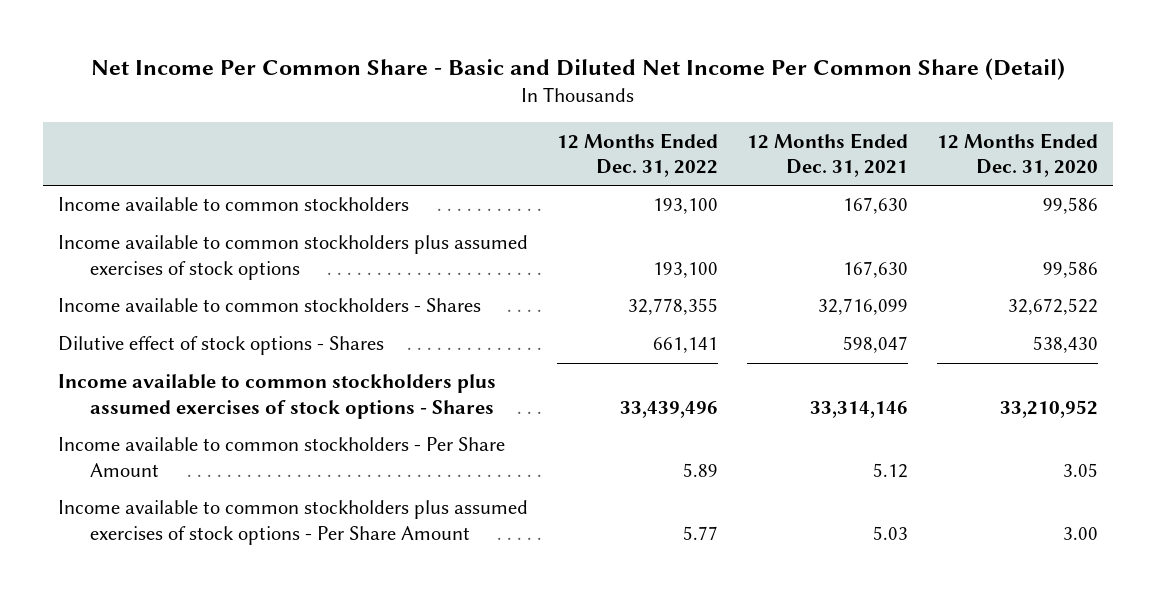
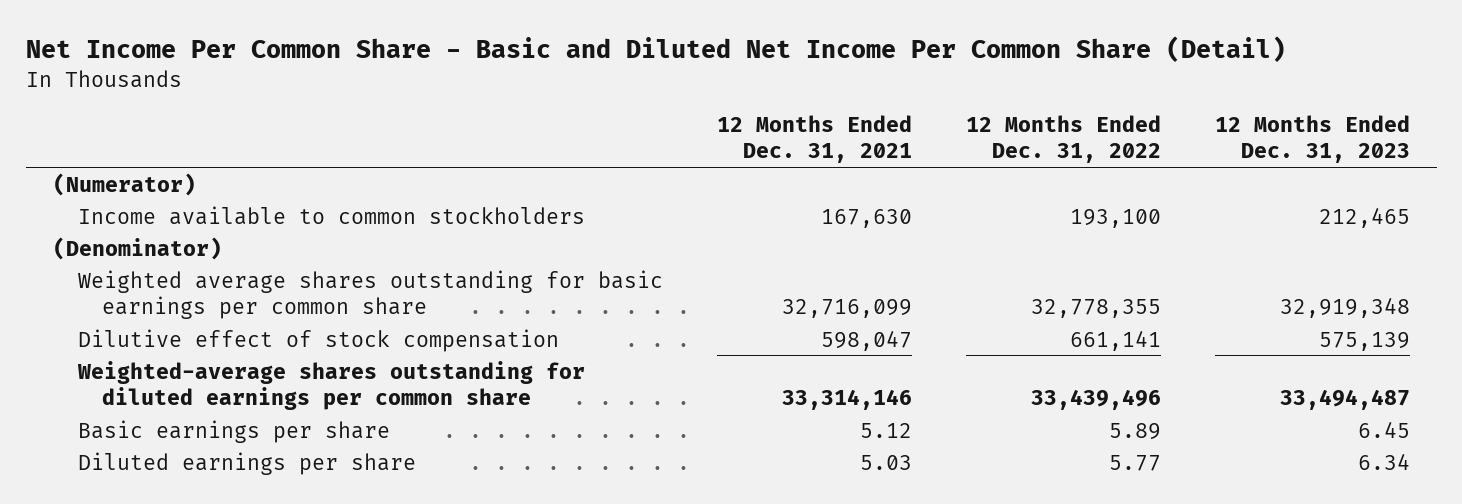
[937,132,1099,177] 12 Months Ended Dec. 31, 2020 -> none
none -> [1214,114,1410,164] 12 Months Ended Dec. 31, 2023
none -> [52,172,196,196] (Numerator)
[57,235,528,280] Income available to common stockholders plus assumed exercises of stock options -> none
none -> [52,236,222,260] (Denominator)
[57,298,481,313] Income available to common stockholders - Shares -> [77,269,663,320] Weighted average shares outstanding for basic earnings per common share
[57,336,384,356] Dilutive effect of stock options - Shares -> [77,328,559,352] Dilutive effect of stock compensation
[57,374,496,419] Income available to common stockholders plus assumed exercises of stock options - Shares -> [76,360,585,411] Weighted-average shares outstanding for diluted earnings per common share
[57,437,505,477] Income available to common stockholders - Per Share Amount -> [77,419,390,443] Basic earnings per share
[57,500,528,545] Income available to common stockholders plus assumed exercises of stock options - Per Share Amount -> [77,451,416,475] Diluted earnings per share

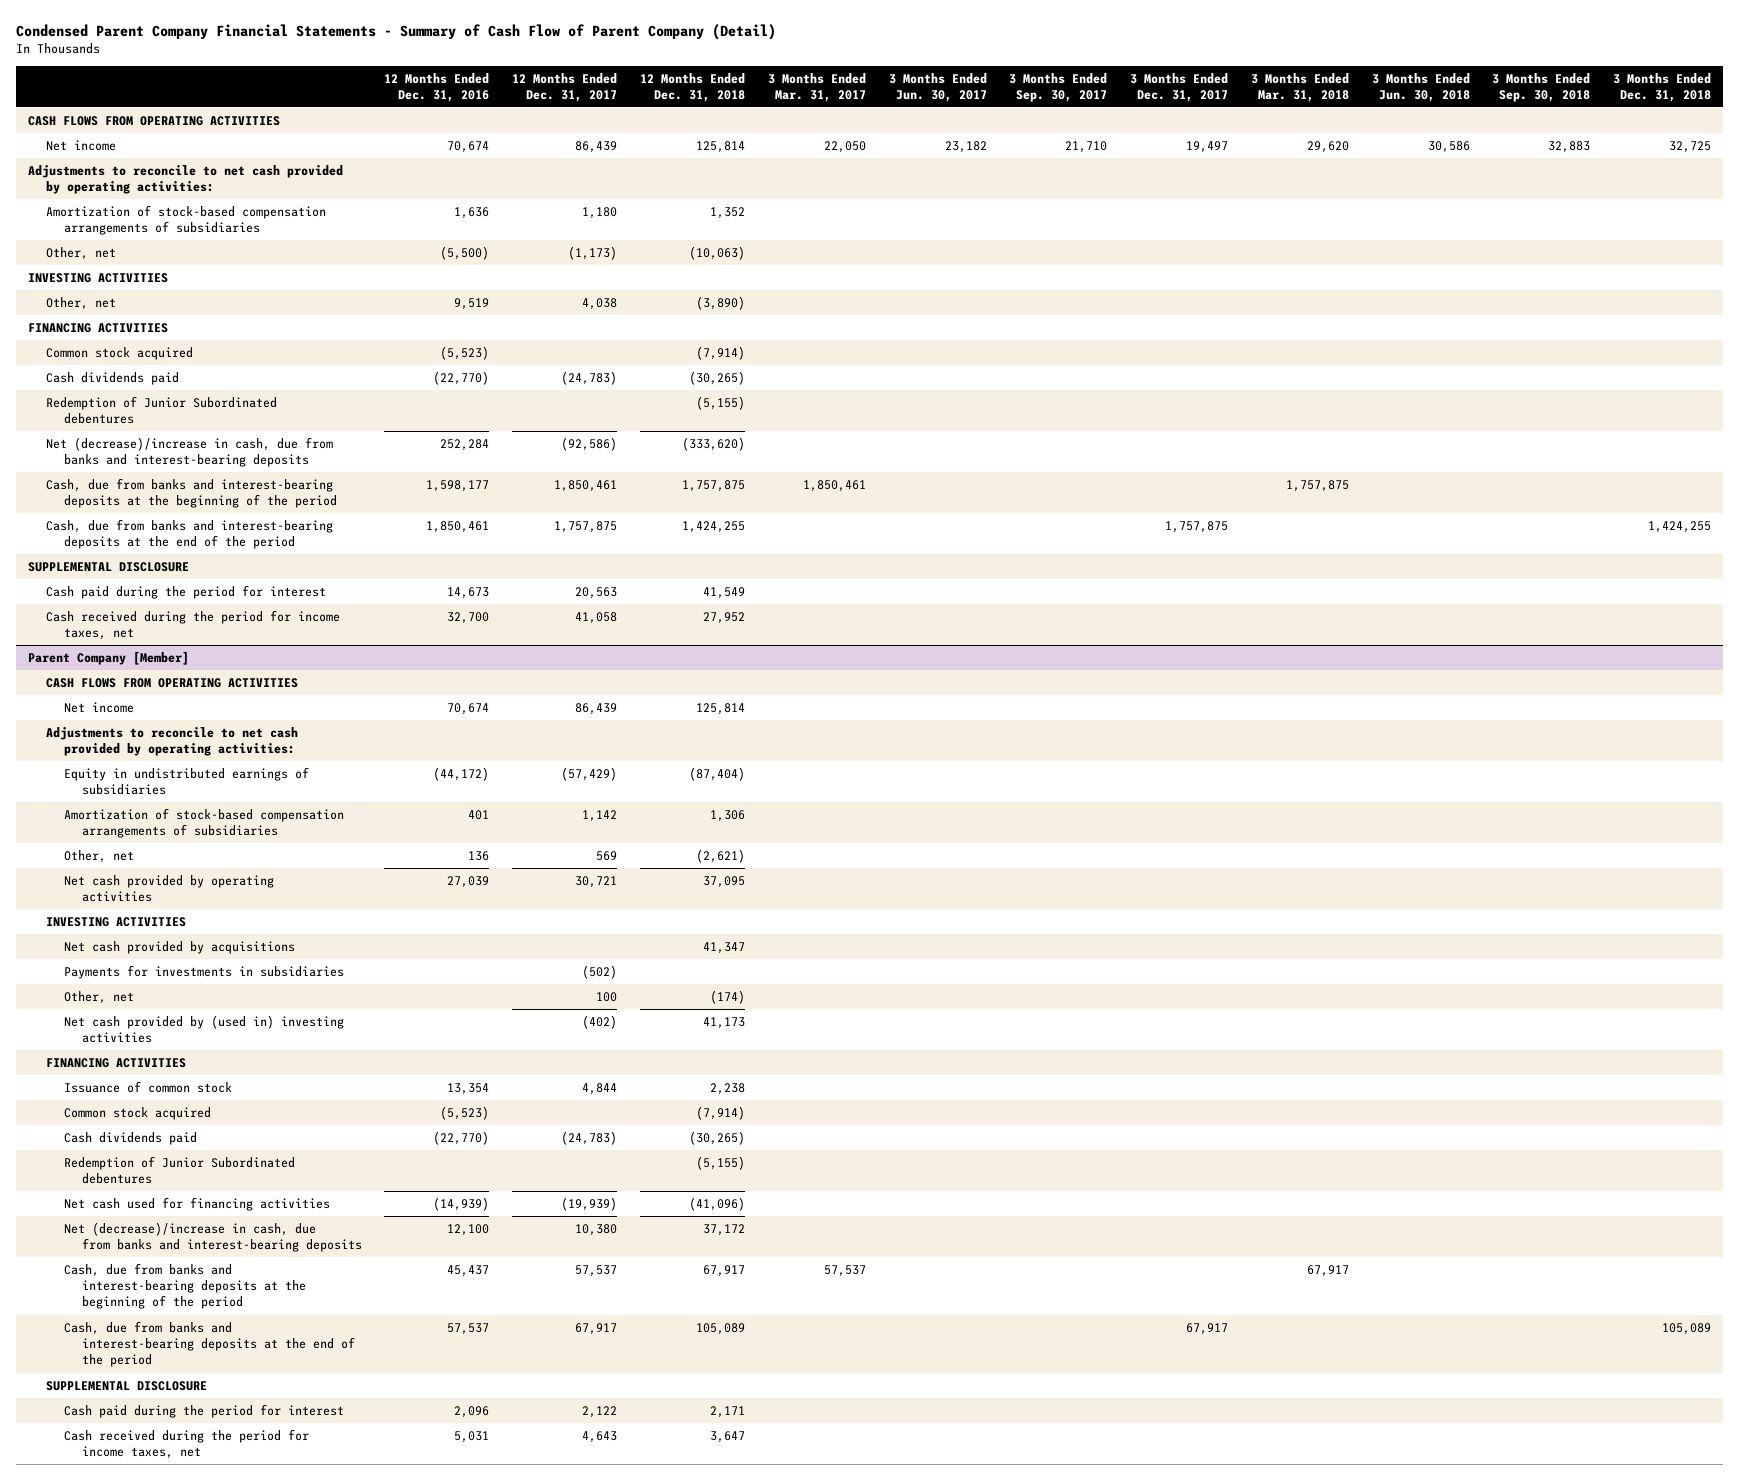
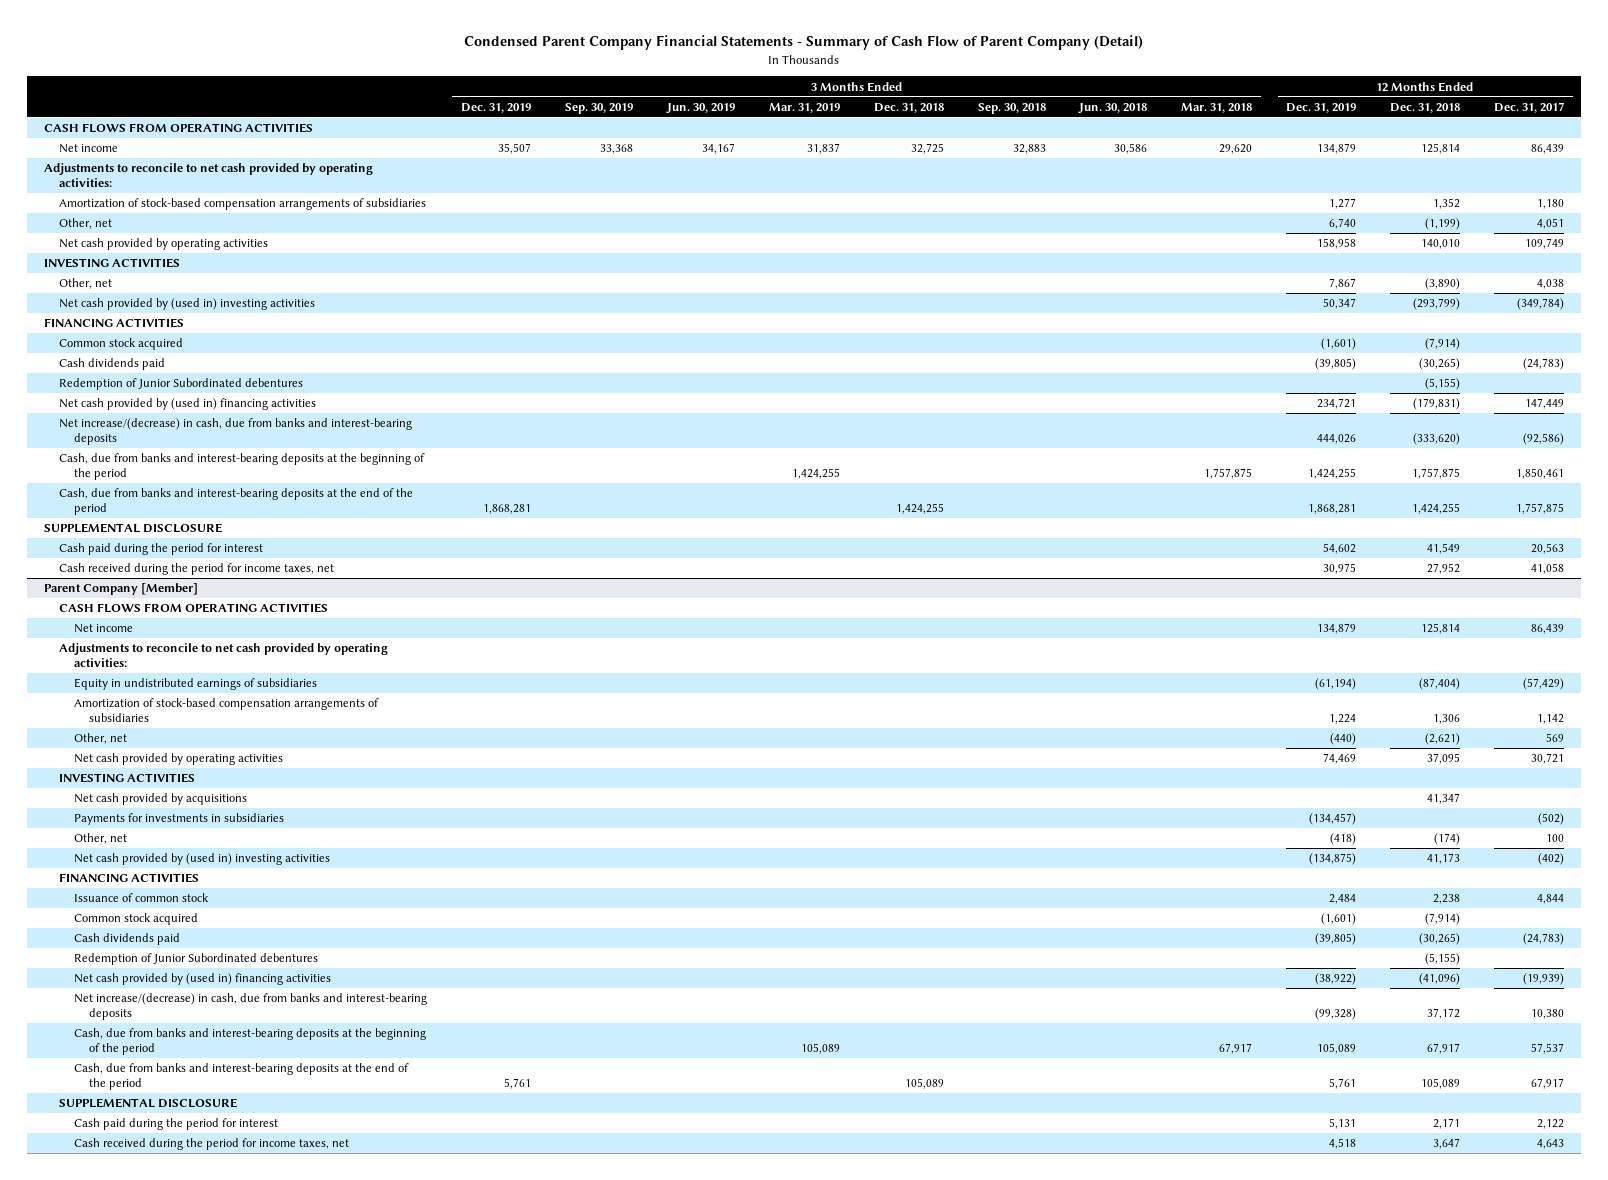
[384,72,490,102] 12 Months Ended Dec. 31, 2016 -> none
[767,72,866,102] 3 Months Ended Mar. 31, 2017 -> none
[888,72,987,102] 3 Months Ended Jun. 30, 2017 -> none
[1009,72,1108,102] 3 Months Ended Sep. 30, 2017 -> none
[1130,72,1229,102] 3 Months Ended Dec. 31, 2017 -> none
none -> [460,102,531,113] Dec. 31, 2019
none -> [564,102,633,114] Sep. 30, 2019
none -> [665,102,735,114] Jun. 30, 2019
none -> [768,102,840,113] Mar. 31, 2019
none -> [1286,102,1357,113] Dec. 31, 2019
[568,245,618,260] (1,173) -> [1537,218,1565,230] 4,051
[689,245,746,260] (10,063) -> [1425,218,1461,231] (1,199)
none -> [58,238,268,251] Net cash provided by operating activities
none -> [58,298,315,311] Net cash provided by (used in) investing activities
none -> [58,398,316,411] Net cash provided by (used in) financing activities
[45,436,333,468] Net (decrease)/increase in cash, due from banks and interest-bearing deposits -> [58,418,412,446] Net increase/(decrease) in cash, due from banks and interest-bearing deposits
[63,1196,330,1211] Net cash used for financing activities -> [73,973,331,986] Net cash provided by (used in) financing activities
[63,1221,362,1253] Net (decrease)/increase in cash, due from banks and interest-bearing deposits -> [73,993,427,1021] Net increase/(decrease) in cash, due from banks and interest-bearing deposits

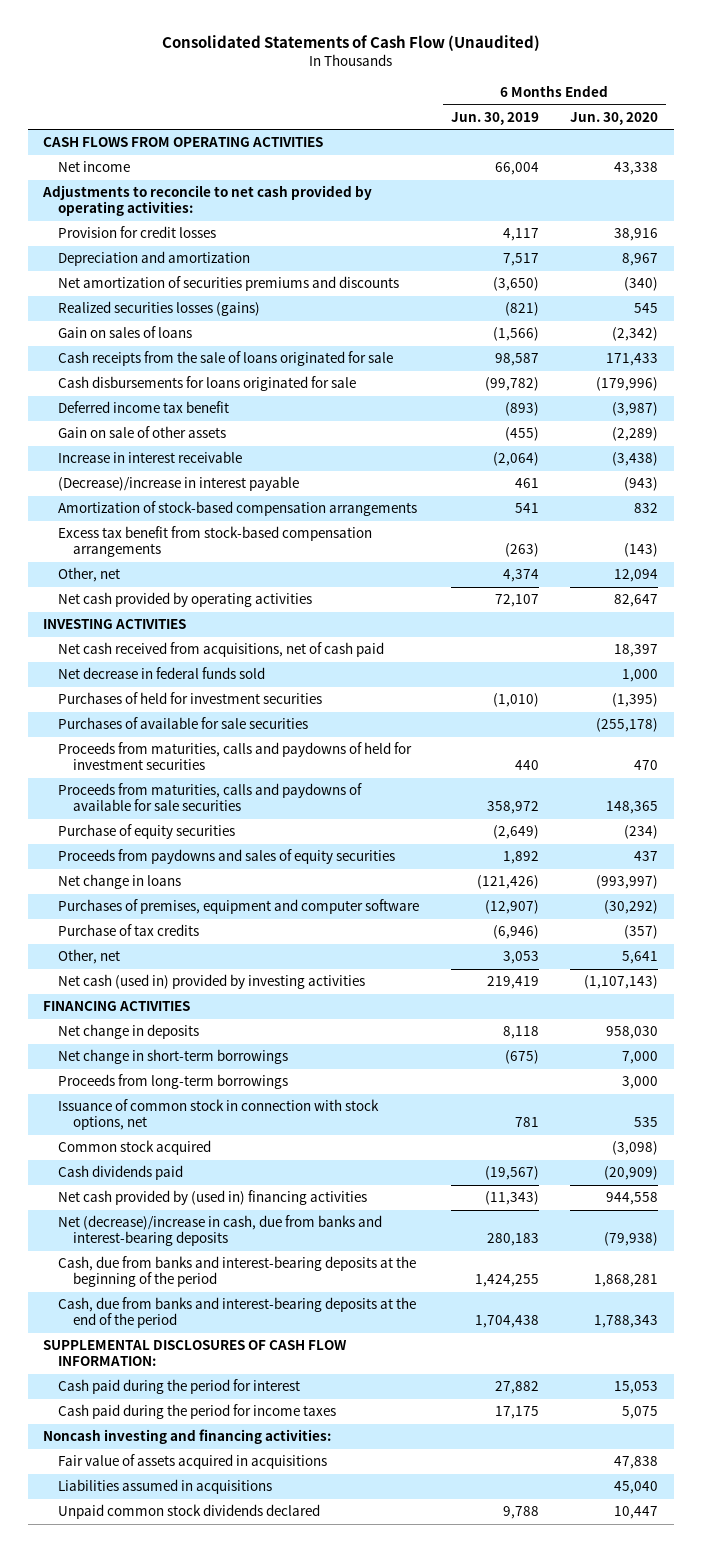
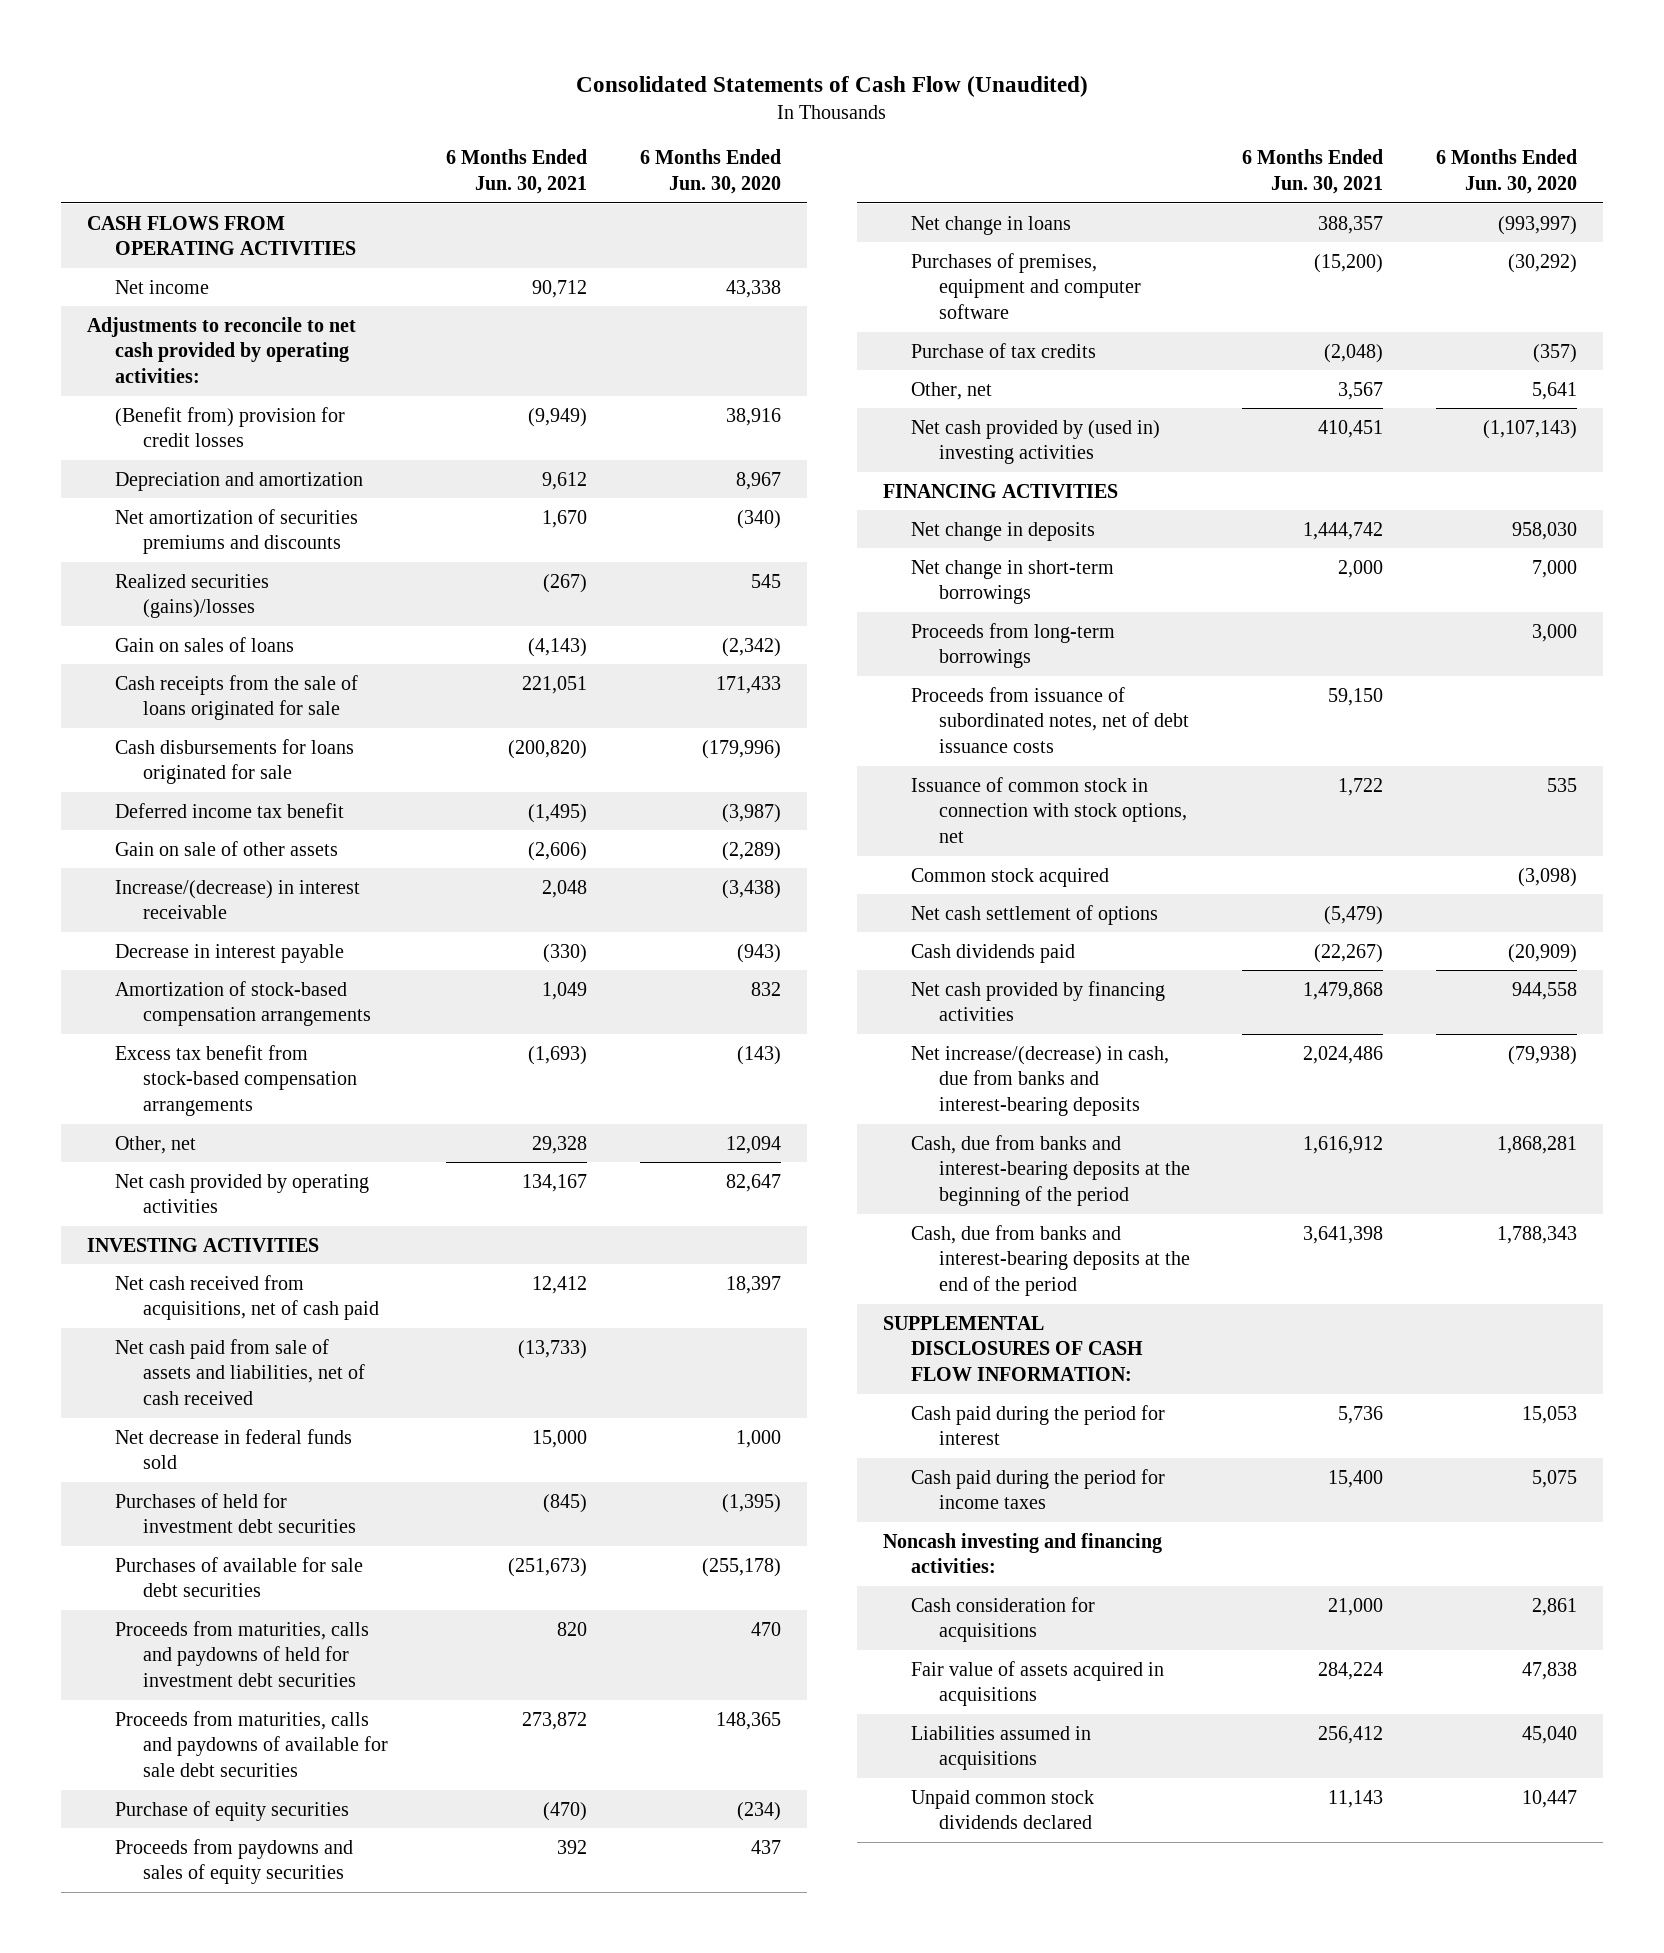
[450,111,539,125] Jun. 30, 2019 -> none
none -> [446,149,588,194] 6 Months Ended Jun. 30, 2021
[58,226,217,239] Provision for credit losses -> [115,406,346,448] (Benefit from) provision for credit losses
[58,301,261,317] Realized securities losses (gains) -> [115,573,270,619] Realized securities (gains)/losses
[58,451,243,464] Increase in interest receivable -> [115,879,361,920] Increase/(decrease) in interest receivable
[58,476,300,492] (Decrease)/increase in interest payable -> [115,943,345,963] Decrease in interest payable
none -> [115,1338,366,1405] Net cash paid from sale of assets and liabilities, net of cash received
[58,692,323,705] Purchases of held for investment securities -> [115,1492,357,1534] Purchases of held for investment debt securities
[58,717,309,730] Purchases of available for sale securities -> [115,1556,364,1598] Purchases of available for sale debt securities
[58,742,413,771] Proceeds from maturities, calls and paydowns of held for investment securities -> [115,1620,370,1687] Proceeds from maturities, calls and paydowns of held for investment debt securities
[58,783,363,812] Proceeds from maturities, calls and paydowns of available for sale securities -> [115,1710,389,1777] Proceeds from maturities, calls and paydowns of available for sale debt securities
[58,974,366,990] Net cash (used in) provided by investing activities -> [910,419,1160,465] Net cash provided by (used in) investing activities
none -> [910,686,1189,753] Proceeds from issuance of subordinated notes, net of debt issuance costs
none -> [910,904,1158,925] Net cash settlement of options
[58,1190,368,1206] Net cash provided by (used in) financing activities -> [910,980,1165,1022] Net cash provided by financing activities
[58,1215,383,1247] Net (decrease)/increase in cash, due from banks and interest-bearing deposits -> [910,1045,1169,1116] Net increase/(decrease) in cash, due from banks and interest-bearing deposits
none -> [910,1596,1095,1643] Cash consideration for acquisitions

